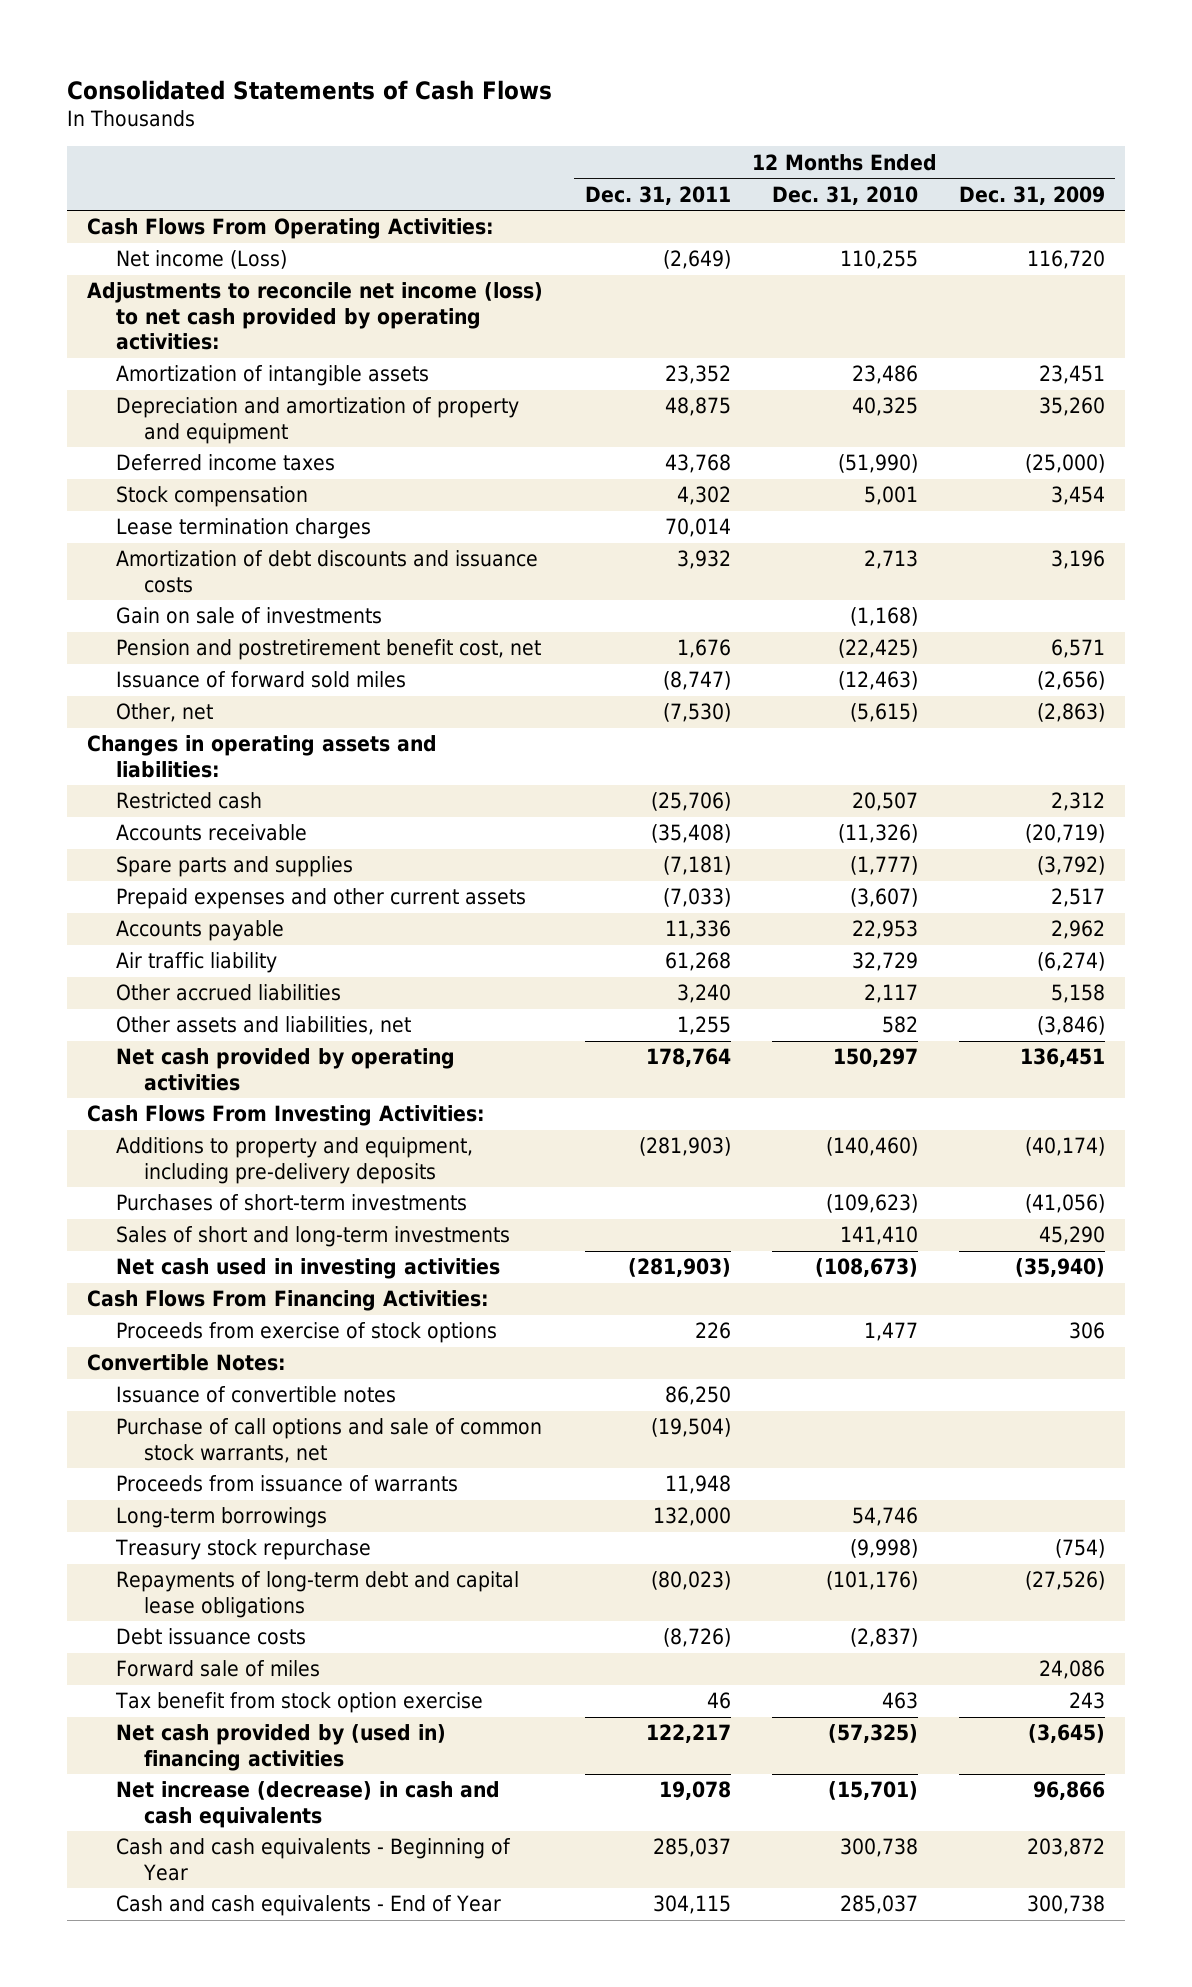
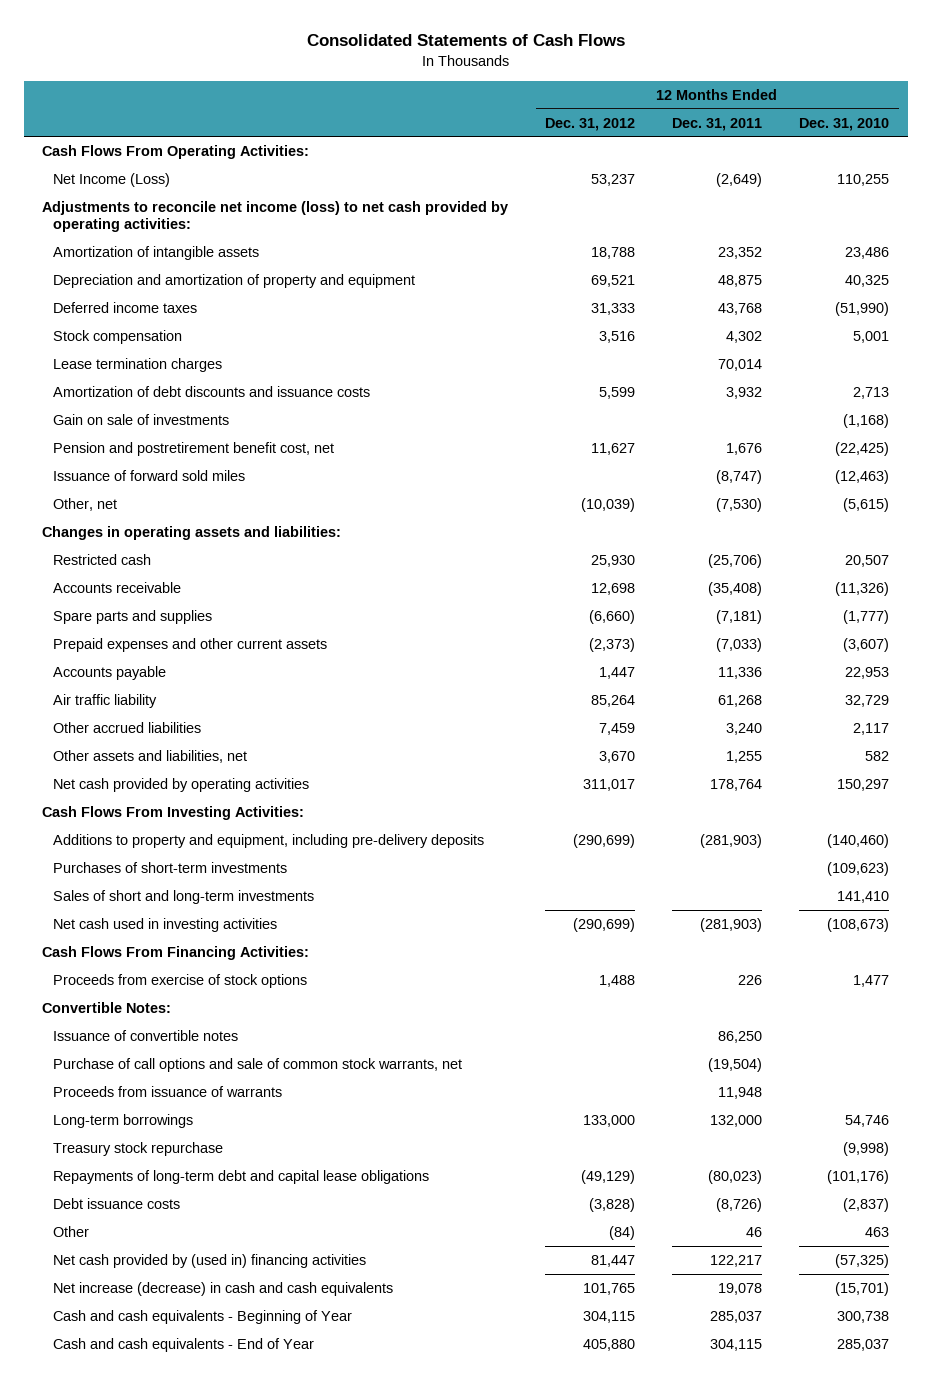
[958,185,1105,205] Dec. 31, 2009 -> none
none -> [545,117,636,131] Dec. 31, 2012
[115,250,287,270] Net income (Loss) -> [53,172,171,187] Net Income (Loss)
[115,1660,320,1678] Forward sale of miles -> none
[114,1692,483,1714] Tax benefit from stock option exercise -> [53,1225,90,1237] Other

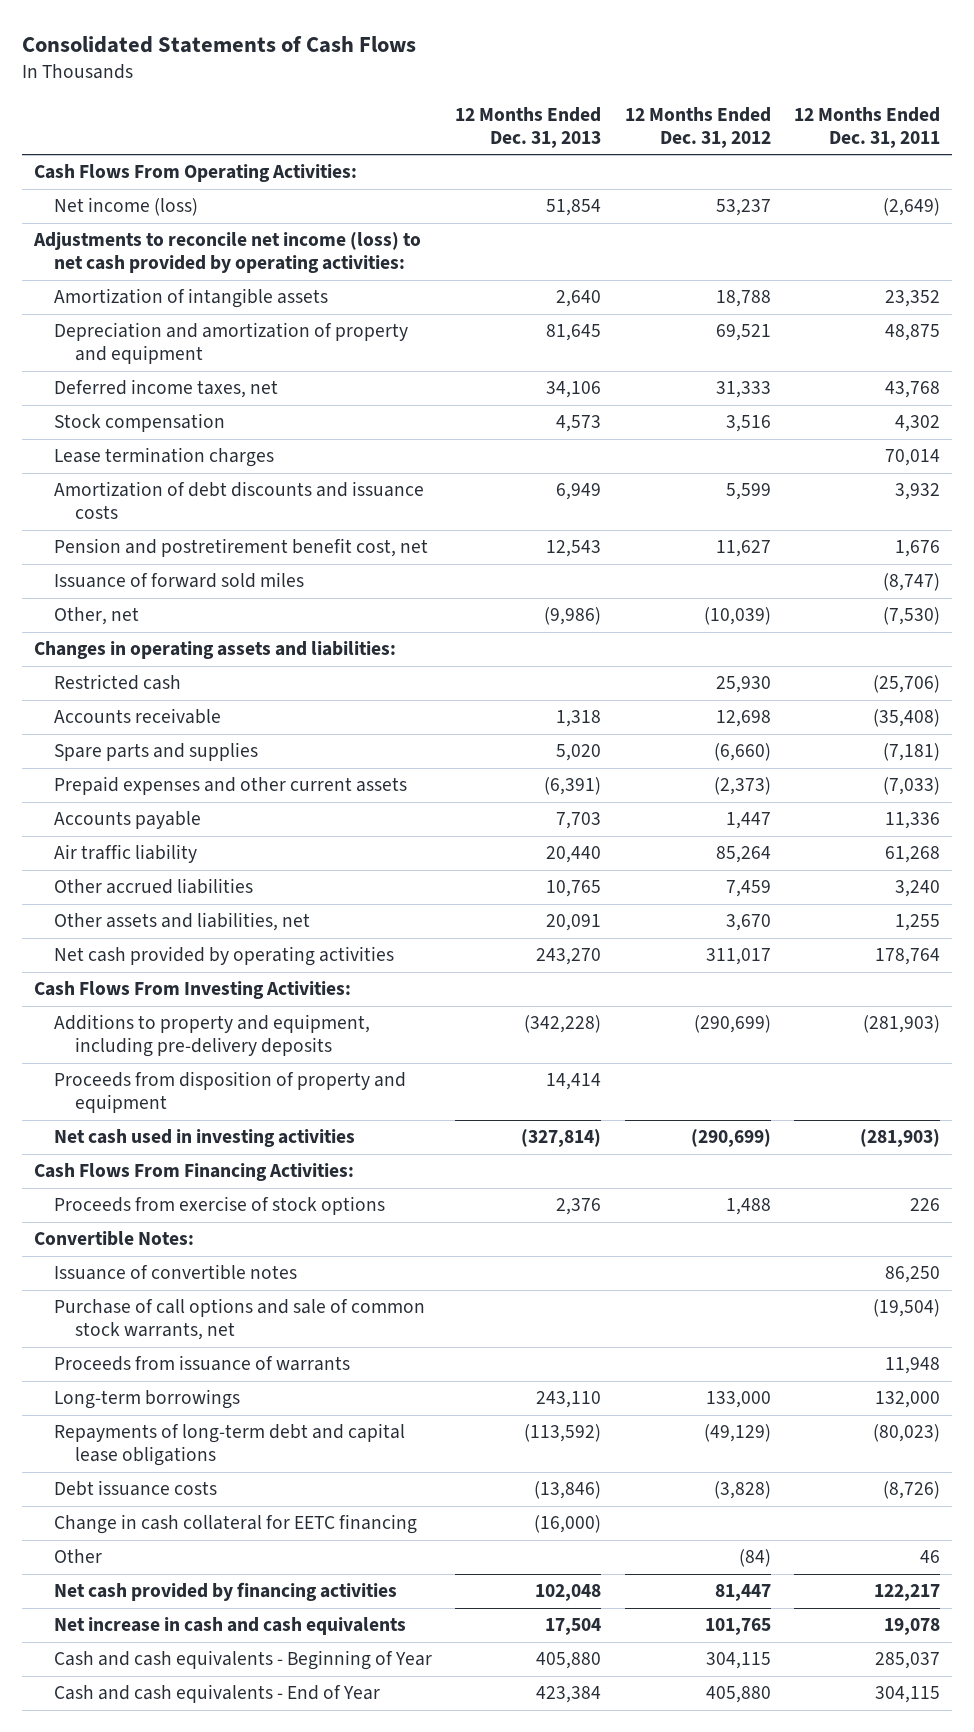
[799,117,890,131] Dec. 31, 2010 -> none
none -> [455,106,602,148] 12 Months Ended Dec. 31, 2013
[53,172,171,187] Net Income (Loss) -> [54,197,199,217] Net income (loss)
[53,301,198,313] Deferred income taxes -> [54,379,279,399] Deferred income taxes, net
[53,413,230,425] Gain on sale of investments -> none
[53,861,288,873] Purchases of short-term investments -> none
[53,889,315,904] Sales of short and long-term investments -> none
none -> [54,1071,407,1114] Proceeds from disposition of property and equipment
[53,1141,224,1156] Treasury stock repurchase -> none
none -> [54,1514,418,1535] Change in cash collateral for EETC financing
[53,1253,367,1268] Net cash provided by (used in) financing activities -> [54,1582,398,1602] Net cash provided by financing activities
[53,1281,394,1296] Net increase (decrease) in cash and cash equivalents -> [54,1617,407,1636] Net increase in cash and cash equivalents

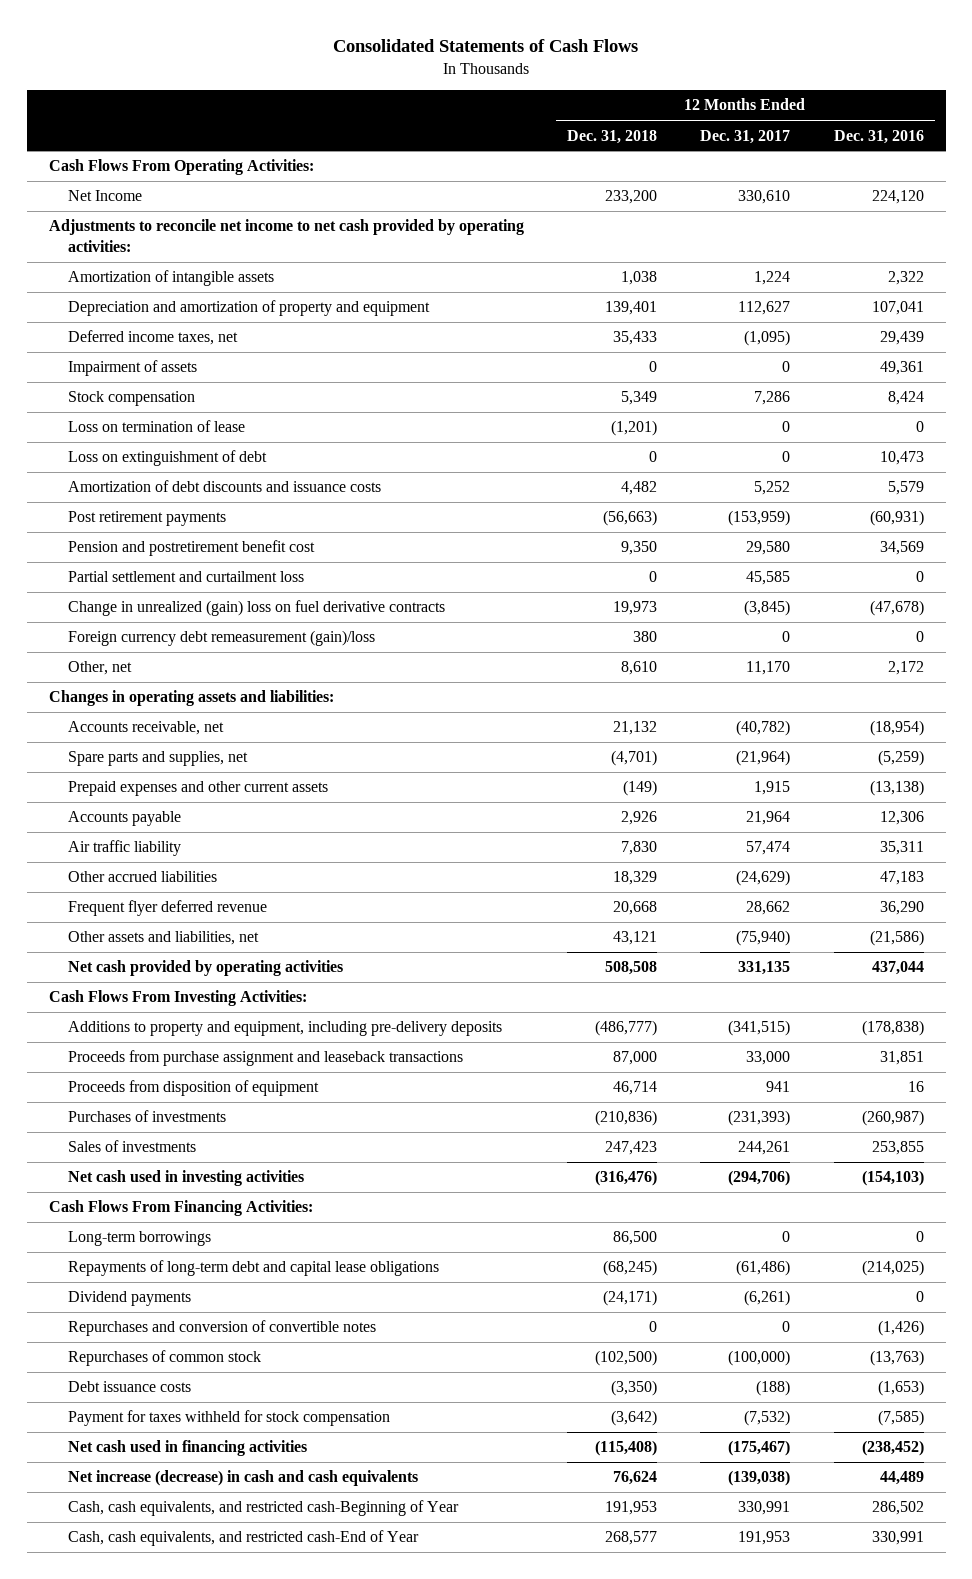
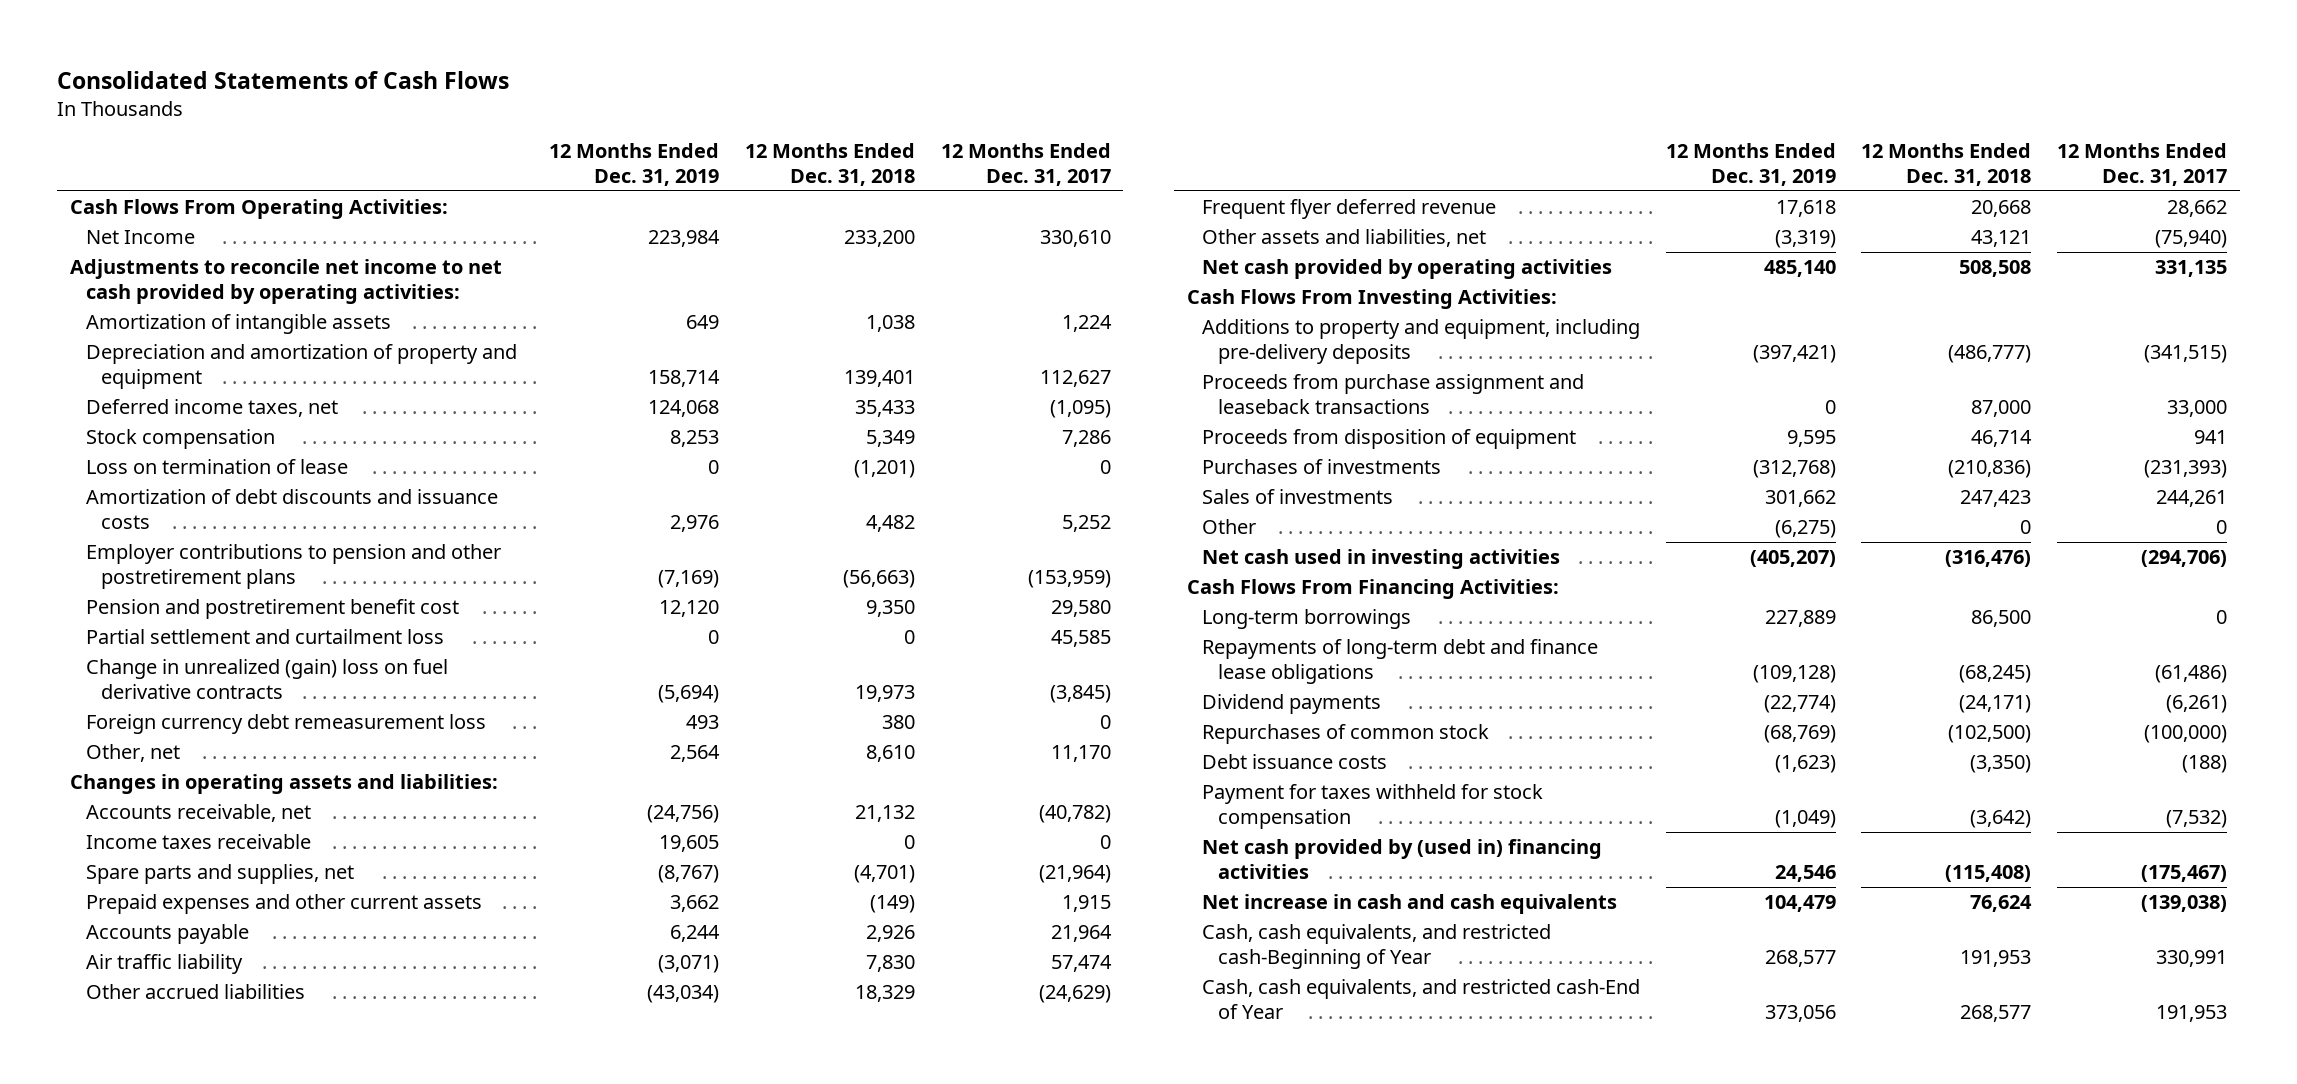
[833,129,924,144] Dec. 31, 2016 -> none
none -> [549,143,720,186] 12 Months Ended Dec. 31, 2019
[68,360,198,377] Impairment of assets -> none
[68,450,268,467] Loss on extinguishment of debt -> none
[68,511,227,527] Post retirement payments -> [85,544,501,589] Employer contributions to pension and other postretirement plans
[68,630,376,647] Foreign currency debt remeasurement (gain)/loss -> [85,714,486,735] Foreign currency debt remeasurement loss
none -> [85,834,311,850] Income taxes receivable
none -> [1202,519,1257,535] Other
[68,1260,440,1277] Repayments of long-term debt and capital lease obligations -> [1202,639,1599,684] Repayments of long-term debt and finance lease obligations
[68,1320,377,1337] Repurchases and conversion of convertible notes -> none
[68,1440,308,1457] Net cash used in financing activities -> [1202,839,1603,879] Net cash provided by (used in) financing activities
[68,1470,419,1487] Net increase (decrease) in cash and cash equivalents -> [1202,894,1618,915] Net increase in cash and cash equivalents

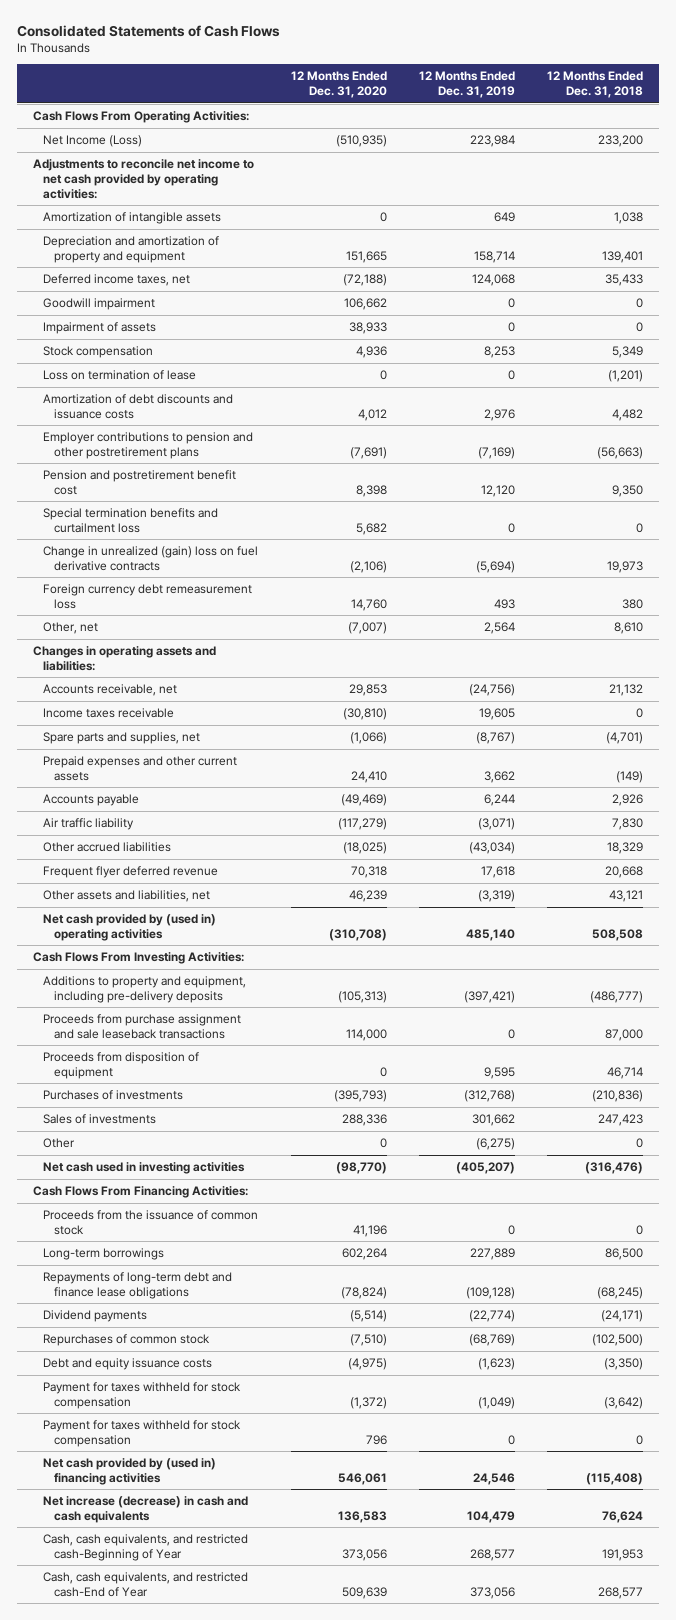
[940,143,1111,186] 12 Months Ended Dec. 31, 2017 -> none
none -> [290,71,387,99] 12 Months Ended Dec. 31, 2020
[85,230,195,245] Net Income -> [43,135,143,148] Net Income (Loss)
none -> [43,298,156,311] Goodwill impairment
none -> [43,322,157,335] Impairment of assets
[85,629,444,645] Partial settlement and curtailment loss -> [43,508,219,533] Special termination benefits and curtailment loss
[1202,259,1613,280] Net cash provided by operating activities -> [43,914,217,941] Net cash provided by (used in) operating activities
[1202,374,1585,414] Proceeds from purchase assignment and leaseback transactions -> [43,1014,242,1039] Proceeds from purchase assignment and sale leaseback transactions
none -> [43,1210,259,1235] Proceeds from the issuance of common stock
[1202,754,1388,770] Debt issuance costs -> [43,1358,213,1371] Debt and equity issuance costs
none -> [43,1420,242,1447] Payment for taxes withheld for stock compensation
[1202,894,1618,915] Net increase in cash and cash equivalents -> [43,1496,249,1523] Net increase (decrease) in cash and cash equivalents

